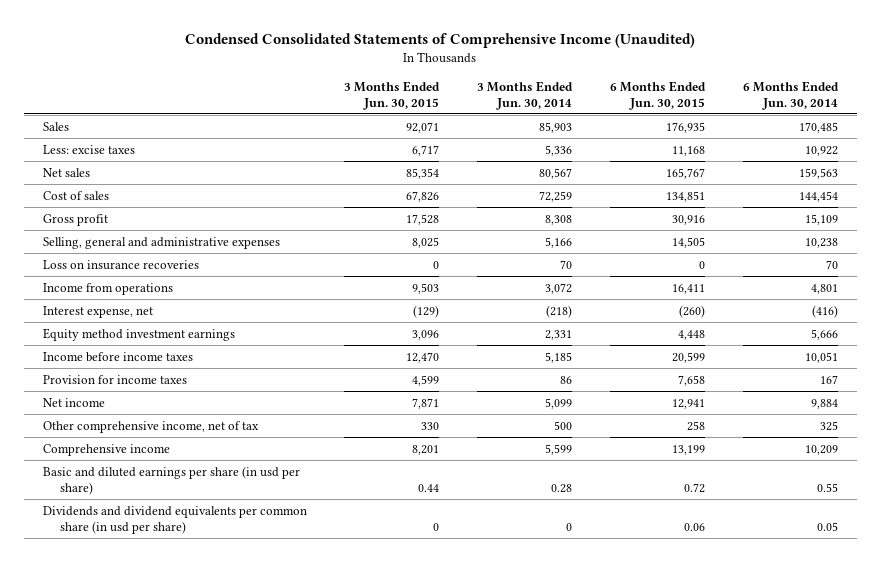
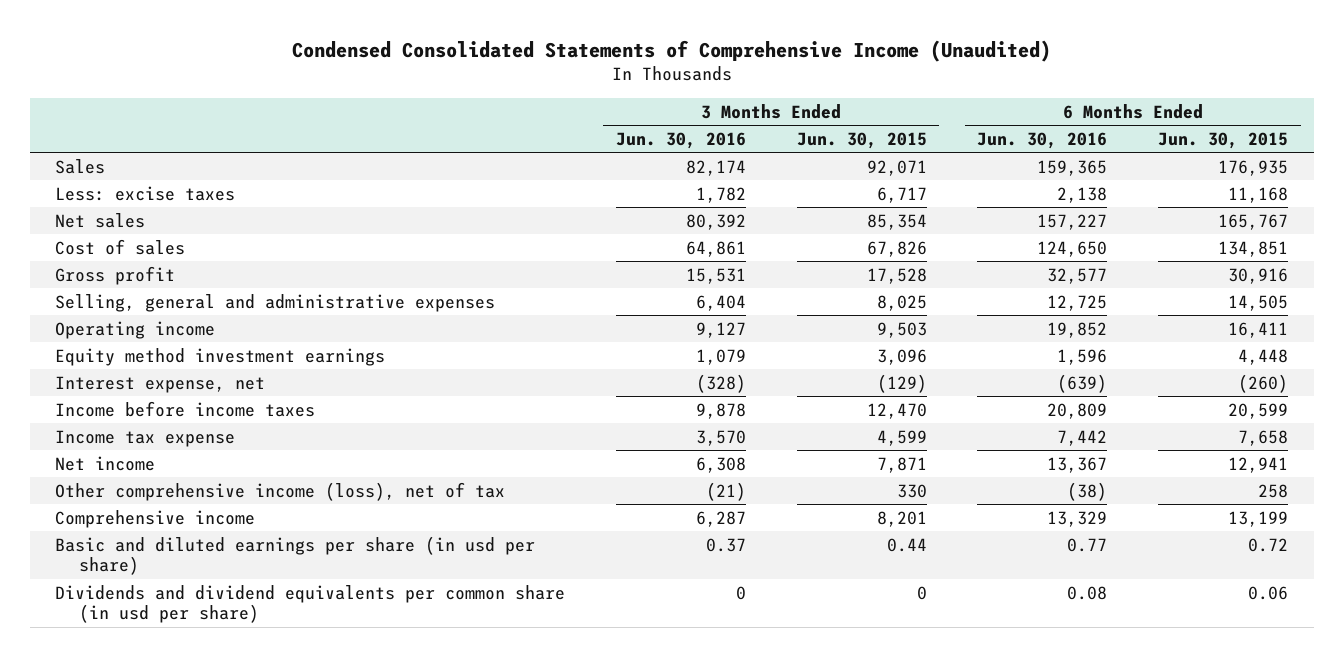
[477,80,574,110] 3 Months Ended Jun. 30, 2014 -> none
[742,80,839,110] 6 Months Ended Jun. 30, 2014 -> none
none -> [615,131,746,149] Jun. 30, 2016
none -> [977,131,1108,149] Jun. 30, 2016
[42,259,199,270] Loss on insurance recoveries -> none
[42,282,173,295] Income from operations -> [55,320,216,339] Operating income
[42,305,153,318] Interest expense, net -> [55,375,266,393] Interest expense, net
[42,374,187,384] Provision for income taxes -> [55,429,236,447] Income tax expense
[42,420,259,433] Other comprehensive income, net of tax -> [55,481,506,501] Other comprehensive income (loss), net of tax

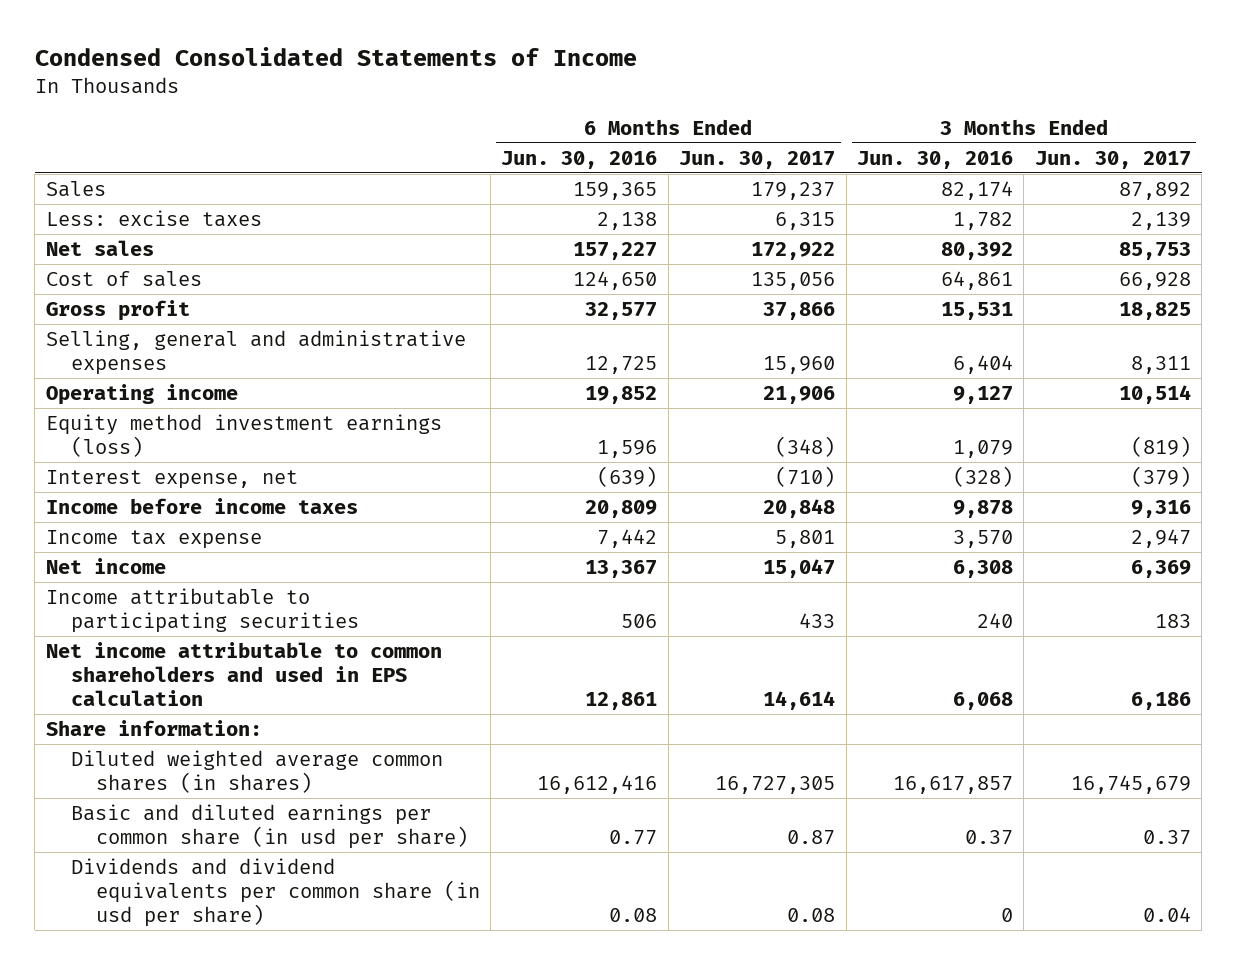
[291,39,1051,62] Condensed Consolidated Statements of Comprehensive Income (Unaudited) -> [34,46,637,66] Condensed Consolidated Statements of Income
[796,131,927,149] Jun. 30, 2015 -> none
[1158,131,1289,149] Jun. 30, 2015 -> none
none -> [679,150,836,169] Jun. 30, 2017
none -> [1034,150,1191,169] Jun. 30, 2017
[55,347,386,366] Equity method investment earnings -> [45,413,442,457] Equity method investment earnings (loss)
[55,481,506,501] Other comprehensive income (loss), net of tax -> none
[55,509,256,528] Comprehensive income -> none
none -> [45,587,359,633] Income attributable to participating securities
none -> [45,641,442,706] Net income attributable to common shareholders and used in EPS calculation
none -> [45,719,262,736] Share information:
none -> [70,749,443,793] Diluted weighted average common shares (in shares)
[55,535,536,576] Basic and diluted earnings per share (in usd per share) -> [70,803,468,849] Basic and diluted earnings per common share (in usd per share)

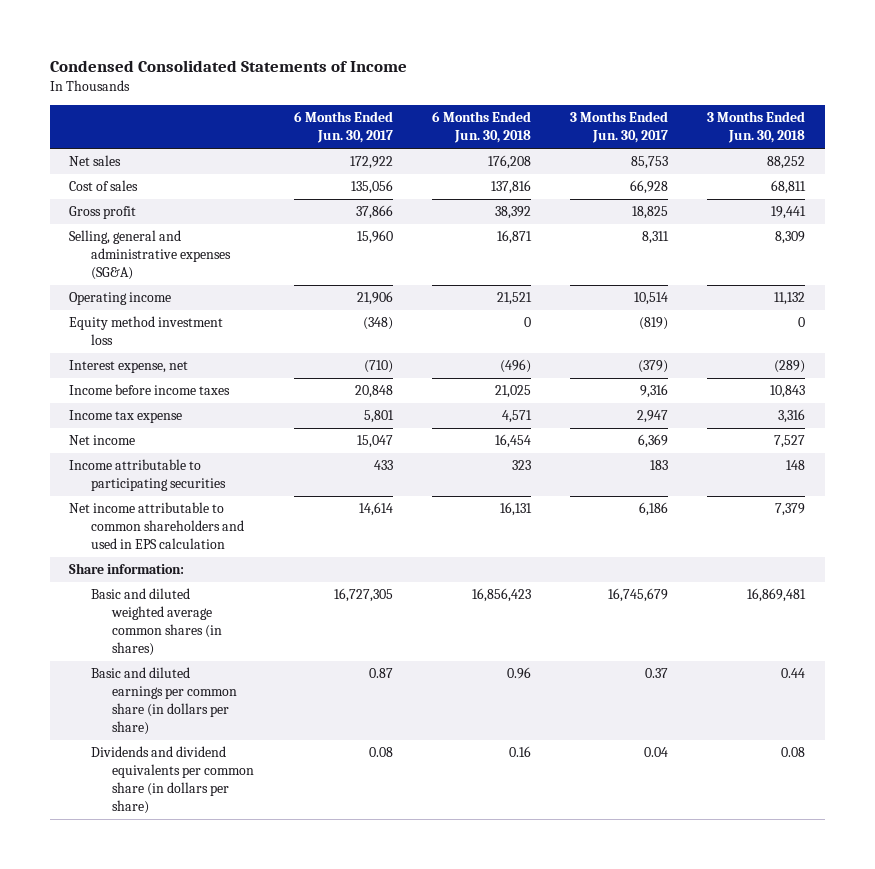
[501,150,658,169] Jun. 30, 2016 -> none
[857,150,1014,169] Jun. 30, 2016 -> none
none -> [431,111,531,144] 6 Months Ended Jun. 30, 2018
none -> [707,111,806,144] 3 Months Ended Jun. 30, 2018
[45,180,106,197] Sales -> none
[45,209,262,227] Less: excise taxes -> none
[45,329,466,375] Selling, general and administrative expenses -> [69,230,231,281] Selling, general and administrative expenses (SG&A)
[45,413,442,457] Equity method investment earnings (loss) -> [69,316,224,346] Equity method investment loss
[70,749,443,793] Diluted weighted average common shares (in shares) -> [90,588,223,657] Basic and diluted weighted average common shares (in shares)
[70,803,468,849] Basic and diluted earnings per common share (in usd per share) -> [90,667,238,736] Basic and diluted earnings per common share (in dollars per share)
[70,857,480,927] Dividends and dividend equivalents per common share (in usd per share) -> [90,746,255,815] Dividends and dividend equivalents per common share (in dollars per share)

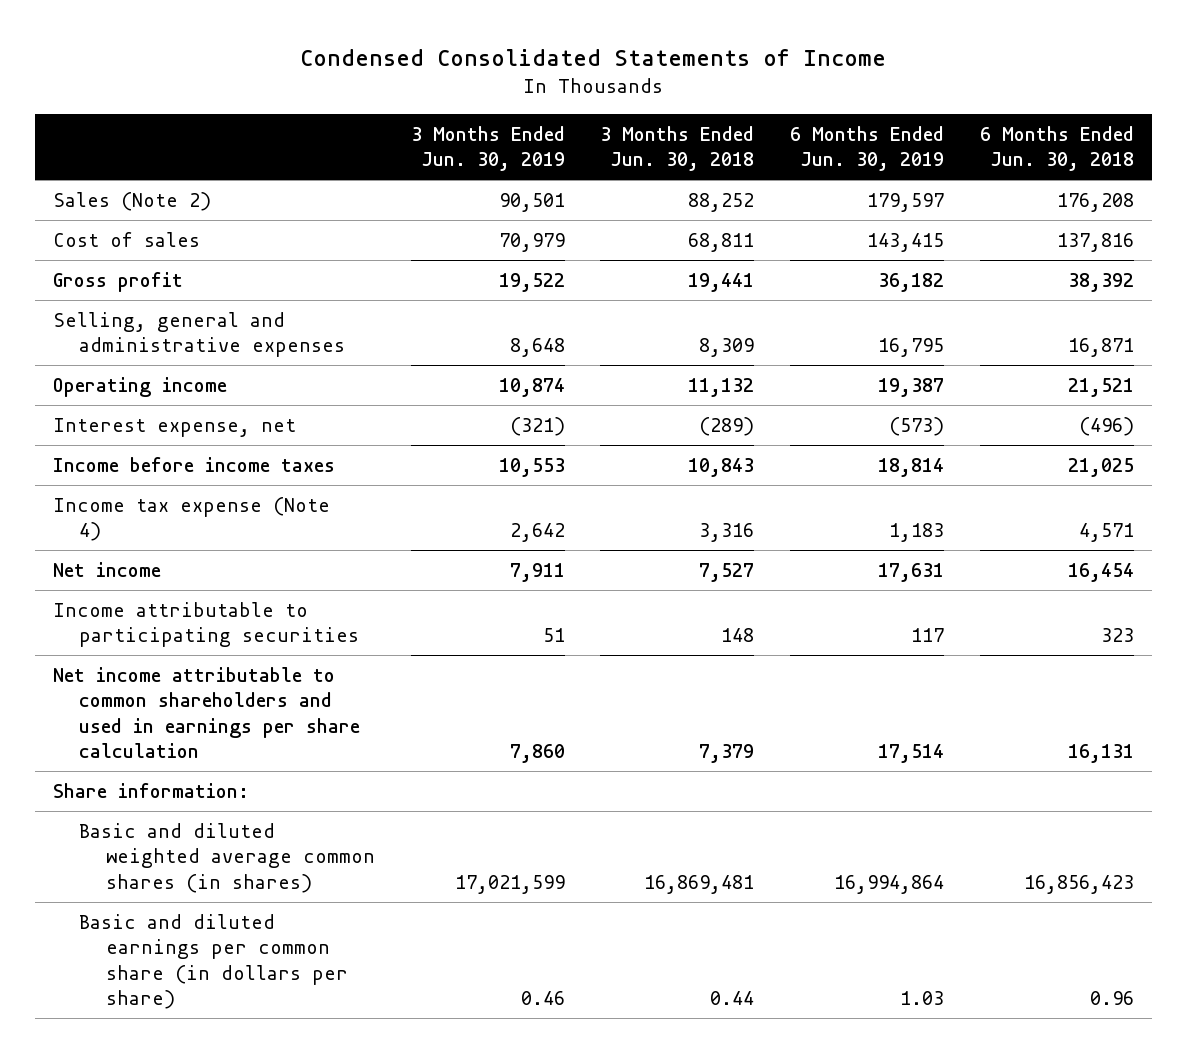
[293,111,393,144] 6 Months Ended Jun. 30, 2017 -> none
[570,111,669,144] 3 Months Ended Jun. 30, 2017 -> none
none -> [410,125,565,171] 3 Months Ended Jun. 30, 2019
none -> [790,125,945,171] 6 Months Ended Jun. 30, 2019
[69,155,122,167] Net sales -> [52,192,211,212] Sales (Note 2)
[69,230,231,281] Selling, general and administrative expenses (SG&A) -> [52,312,346,358] Selling, general and administrative expenses
[69,316,224,346] Equity method investment loss -> none
[69,410,183,424] Income tax expense -> [52,497,330,542] Income tax expense (Note 4)
[69,502,244,550] Net income attributable to common shareholders and used in EPS calculation -> [52,667,361,758] Net income attributable to common shareholders and used in earnings per share calculation
[90,746,255,815] Dividends and dividend equivalents per common share (in dollars per share) -> none

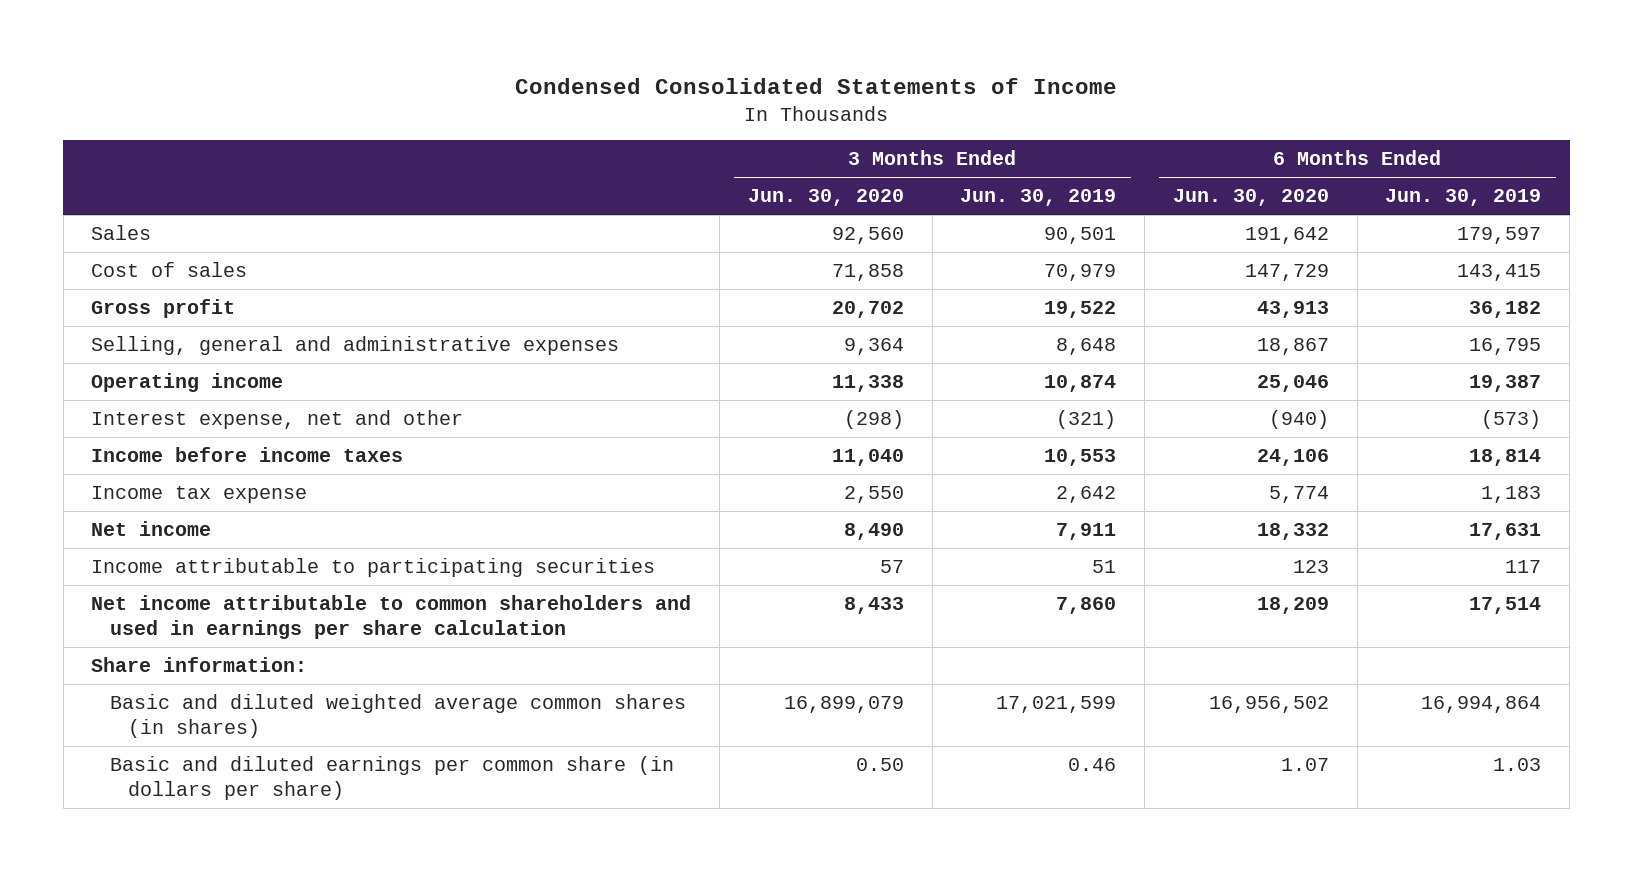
[600,125,755,171] 3 Months Ended Jun. 30, 2018 -> none
[979,125,1134,171] 6 Months Ended Jun. 30, 2018 -> none
none -> [747,189,904,207] Jun. 30, 2020
none -> [1172,189,1329,207] Jun. 30, 2020
[52,192,211,212] Sales (Note 2) -> [91,224,152,240] Sales
[52,418,296,438] Interest expense, net -> [91,409,464,429] Interest expense, net and other
[52,497,330,542] Income tax expense (Note 4) -> [91,485,308,503] Income tax expense

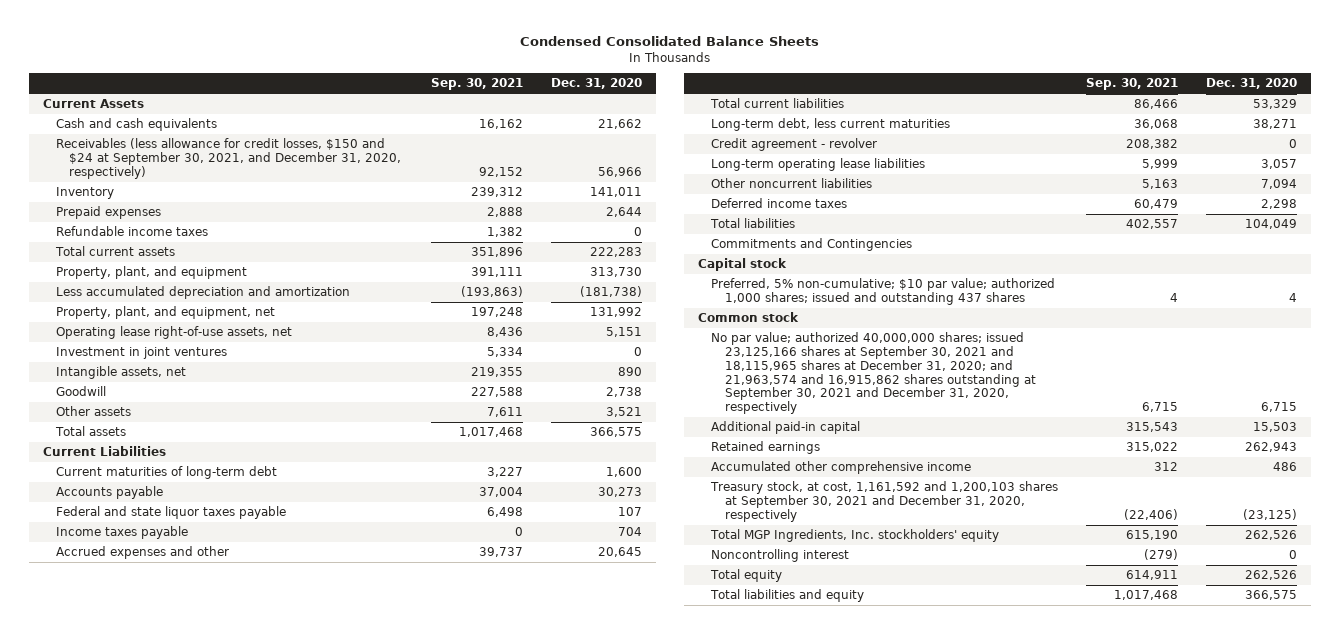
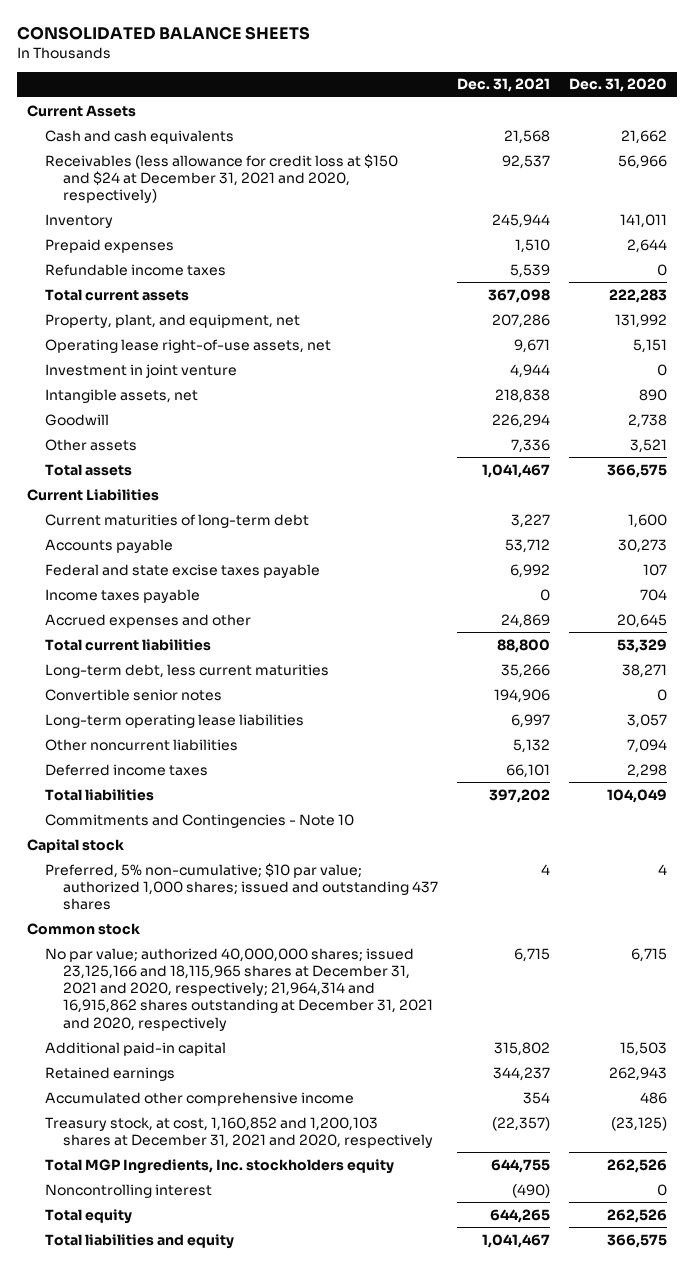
[519,36,819,47] Condensed Consolidated Balance Sheets -> [17,25,311,40] CONSOLIDATED BALANCE SHEETS
[430,78,523,91] Sep. 30, 2021 -> none
none -> [456,78,550,93] Dec. 31, 2021
[56,138,402,179] Receivables (less allowance for credit losses, $150 and $24 at September 30, 2021, and December 31, 2020, respectively) -> [44,153,398,204] Receivables (less allowance for credit loss at $150 and $24 at December 31, 2021 and 2020, respectively)
[56,266,248,280] Property, plant, and equipment -> none
[56,286,351,300] Less accumulated depreciation and amortization -> none
[56,347,228,360] Investment in joint ventures -> [44,363,237,378] Investment in joint venture
[56,506,287,520] Federal and state liquor taxes payable -> [44,563,320,578] Federal and state excise taxes payable
[711,138,878,152] Credit agreement - revolver -> none
none -> [44,688,222,701] Convertible senior notes
[711,238,913,252] Commitments and Contingencies -> [44,813,354,828] Commitments and Contingencies - Note 10
[711,332,1036,415] No par value; authorized 40,000,000 shares; issued 23,125,166 shares at September 30, 2021 and 18,115,965 shares at December 31, 2020; and 21,963,574 and 16,915,862 shares outstanding at September 30, 2021 and December 31, 2020, respectively -> [44,947,433,1031] No par value; authorized 40,000,000 shares; issued 23,125,166 and 18,115,965 shares at December 31, 2021 and 2020, respectively; 21,964,314 and 16,915,862 shares outstanding at December 31, 2021 and 2020, respectively
[710,481,1059,522] Treasury stock, at cost, 1,161,592 and 1,200,103 shares at September 30, 2021 and December 31, 2020, respectively -> [44,1116,433,1148] Treasury stock, at cost, 1,160,852 and 1,200,103 shares at December 31, 2021 and 2020, respectively
[710,529,1000,543] Total MGP Ingredients, Inc. stockholders' equity -> [44,1158,394,1174] Total MGP Ingredients, Inc. stockholders equity

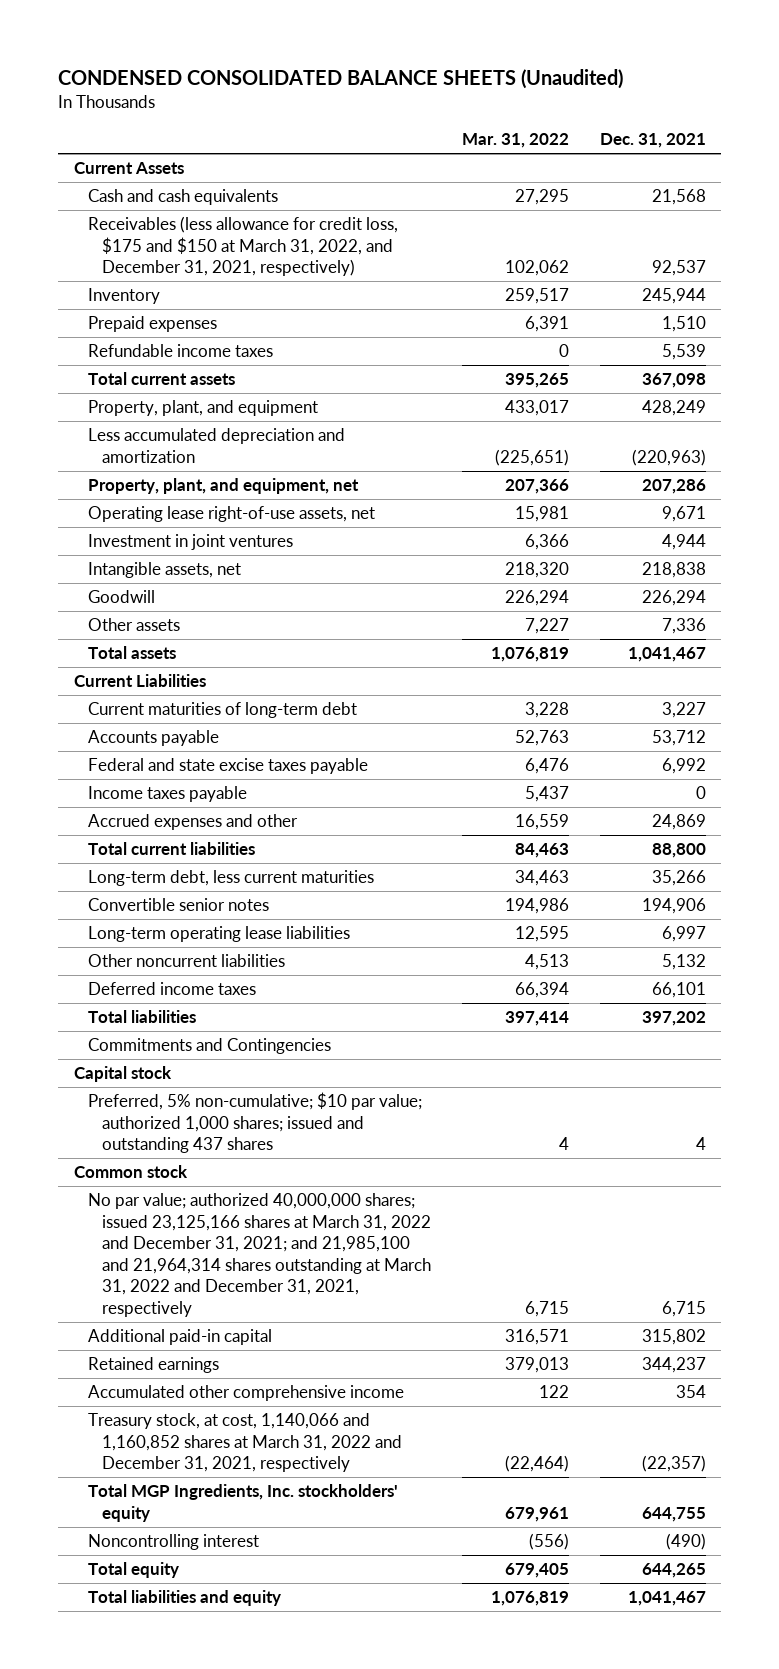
[17,25,311,40] CONSOLIDATED BALANCE SHEETS -> [58,68,624,89] CONDENSED CONSOLIDATED BALANCE SHEETS (Unaudited)
[569,78,668,93] Dec. 31, 2020 -> none
none -> [462,133,570,149] Mar. 31, 2022
[44,153,398,204] Receivables (less allowance for credit loss at $150 and $24 at December 31, 2021 and 2020, respectively) -> [87,216,398,277] Receivables (less allowance for credit loss, $175 and $150 at March 31, 2022, and December 31, 2021, respectively)
none -> [87,400,318,417] Property, plant, and equipment
none -> [87,428,345,463] Less accumulated depreciation and amortization
[44,363,237,378] Investment in joint venture -> [87,534,293,551] Investment in joint ventures
[44,813,354,828] Commitments and Contingencies - Note 10 -> [87,1038,331,1055] Commitments and Contingencies
[44,947,433,1031] No par value; authorized 40,000,000 shares; issued 23,125,166 and 18,115,965 shares at December 31, 2021 and 2020, respectively; 21,964,314 and 16,915,862 shares outstanding at December 31, 2021 and 2020, respectively -> [87,1193,432,1317] No par value; authorized 40,000,000 shares; issued 23,125,166 shares at March 31, 2022 and December 31, 2021; and 21,985,100 and 21,964,314 shares outstanding at March 31, 2022 and December 31, 2021, respectively
[44,1116,433,1148] Treasury stock, at cost, 1,160,852 and 1,200,103 shares at December 31, 2021 and 2020, respectively -> [87,1413,403,1473] Treasury stock, at cost, 1,140,066 and 1,160,852 shares at March 31, 2022 and December 31, 2021, respectively
[44,1158,394,1174] Total MGP Ingredients, Inc. stockholders equity -> [87,1484,398,1522] Total MGP Ingredients, Inc. stockholders' equity

